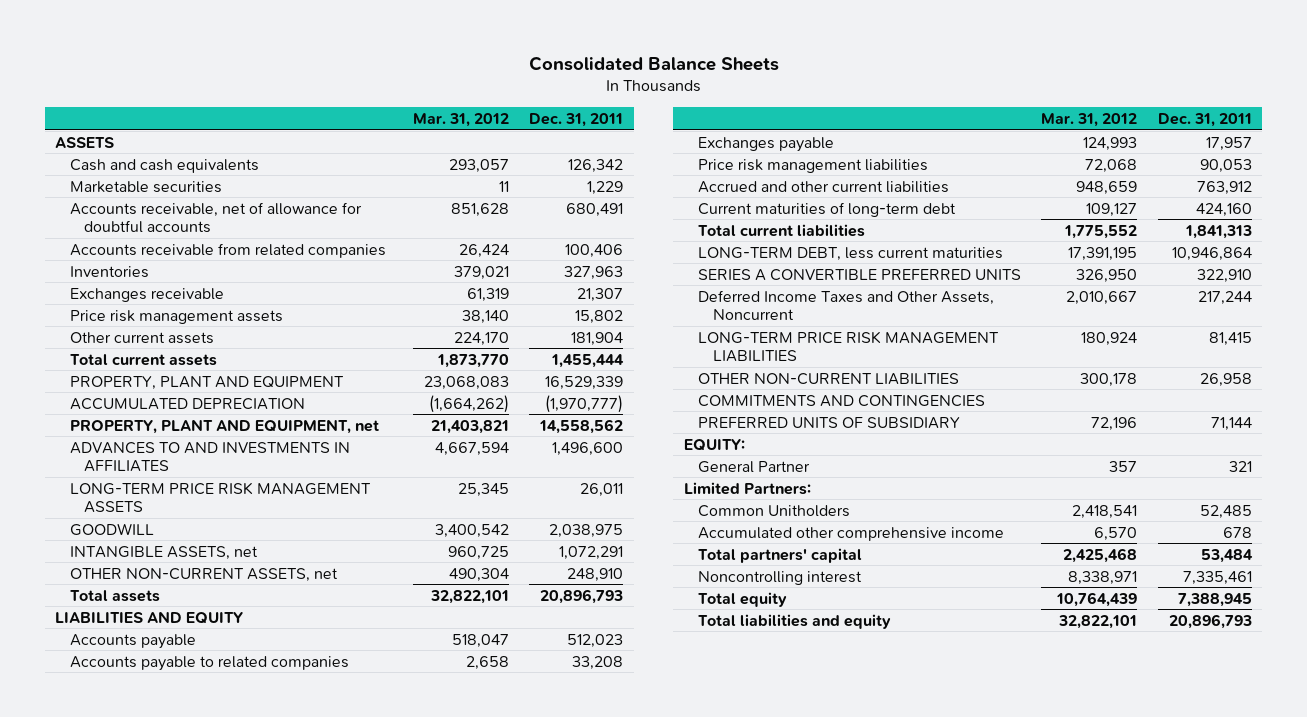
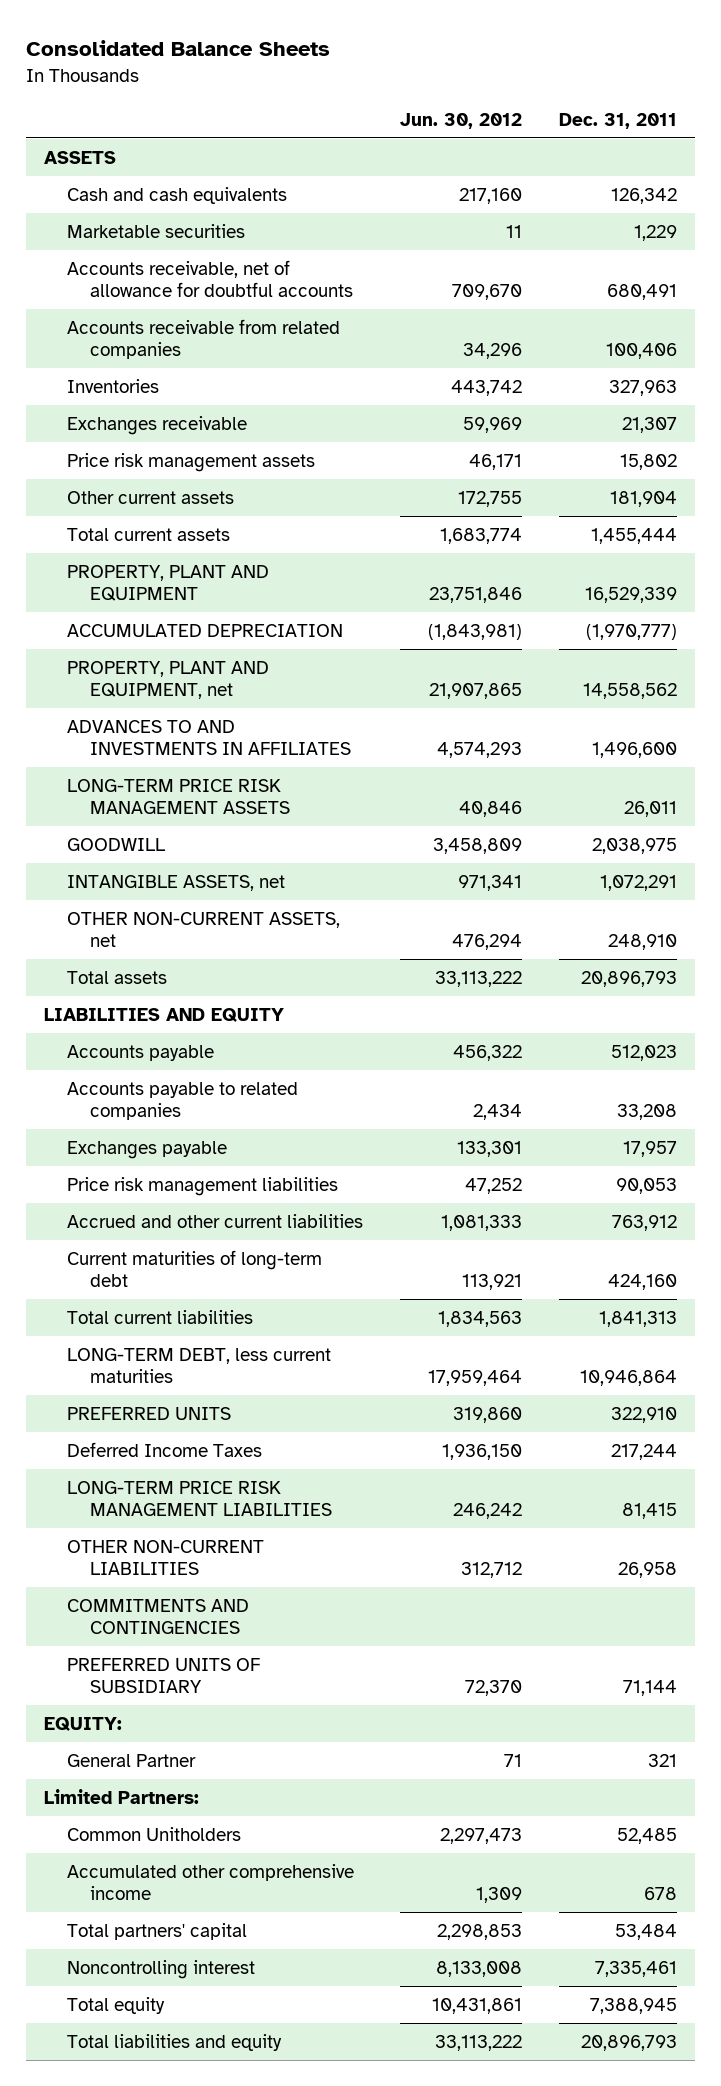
[413,112,510,127] Mar. 31, 2012 -> none
none -> [400,112,523,129] Jun. 30, 2012
[698,268,1022,281] SERIES A CONVERTIBLE PREFERRED UNITS -> [67,1407,232,1421] PREFERRED UNITS
[698,289,995,320] Deferred Income Taxes and Other Assets, Noncurrent -> [67,1442,263,1458] Deferred Income Taxes

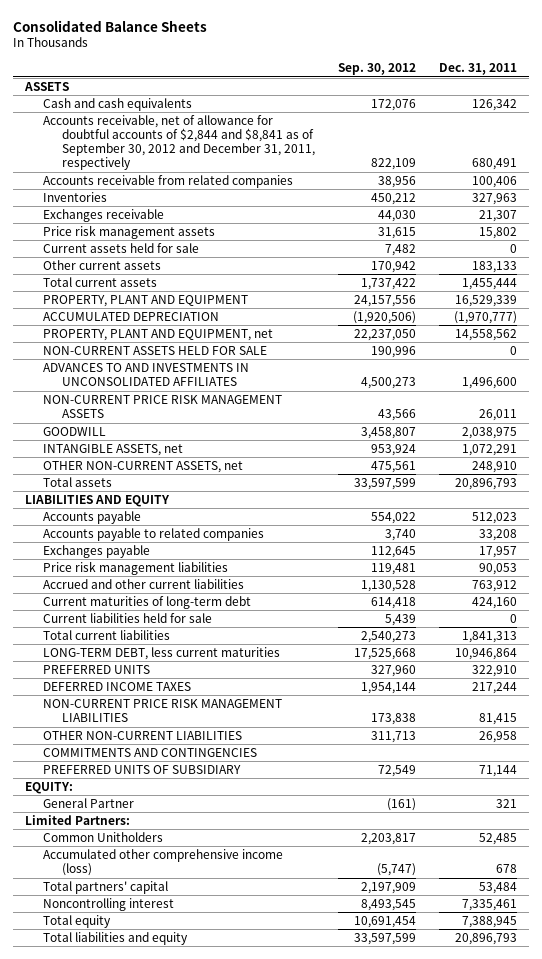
[400,112,523,129] Jun. 30, 2012 -> none
none -> [338,63,417,76] Sep. 30, 2012
[67,224,246,239] Marketable securities -> none
[67,260,354,298] Accounts receivable, net of allowance for doubtful accounts -> [43,114,315,171] Accounts receivable, net of allowance for doubtful accounts of $2,844 and $8,841 as of September 30, 2012 and December 31, 2011, respectively
none -> [43,242,200,253] Current assets held for sale
[609,491,677,508] 181,904 -> [472,260,518,273] 183,133
none -> [43,345,268,355] NON-CURRENT ASSETS HELD FOR SALE
[67,720,352,756] ADVANCES TO AND INVESTMENTS IN AFFILIATES -> [43,362,250,387] ADVANCES TO AND INVESTMENTS IN UNCONSOLIDATED AFFILIATES
[67,779,291,815] LONG-TERM PRICE RISK MANAGEMENT ASSETS -> [43,394,283,419] NON-CURRENT PRICE RISK MANAGEMENT ASSETS
none -> [43,612,213,623] Current liabilities held for sale
[67,1442,263,1458] Deferred Income Taxes -> [43,681,192,691] DEFERRED INCOME TAXES
[67,1481,333,1517] LONG-TERM PRICE RISK MANAGEMENT LIABILITIES -> [43,698,283,723] NON-CURRENT PRICE RISK MANAGEMENT LIABILITIES
[67,1864,355,1901] Accumulated other comprehensive income -> [43,848,284,877] Accumulated other comprehensive income (loss)

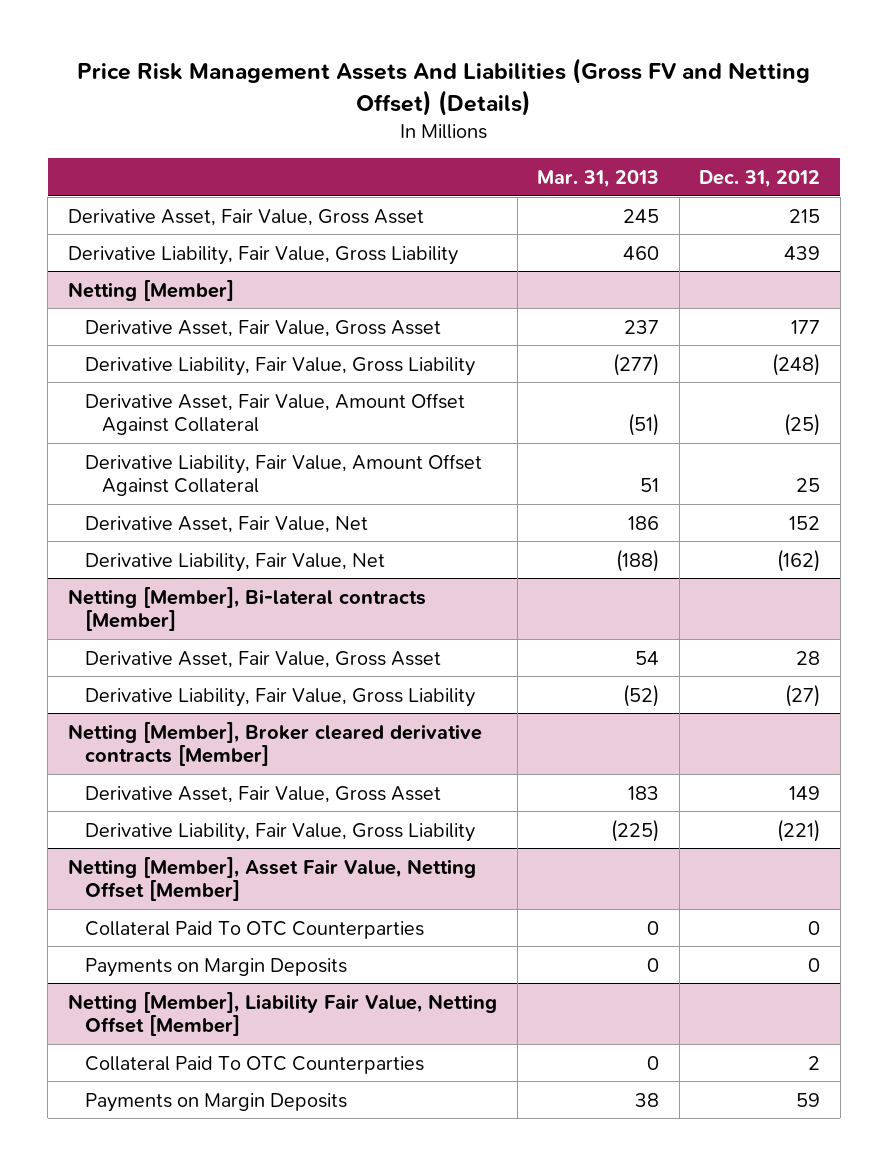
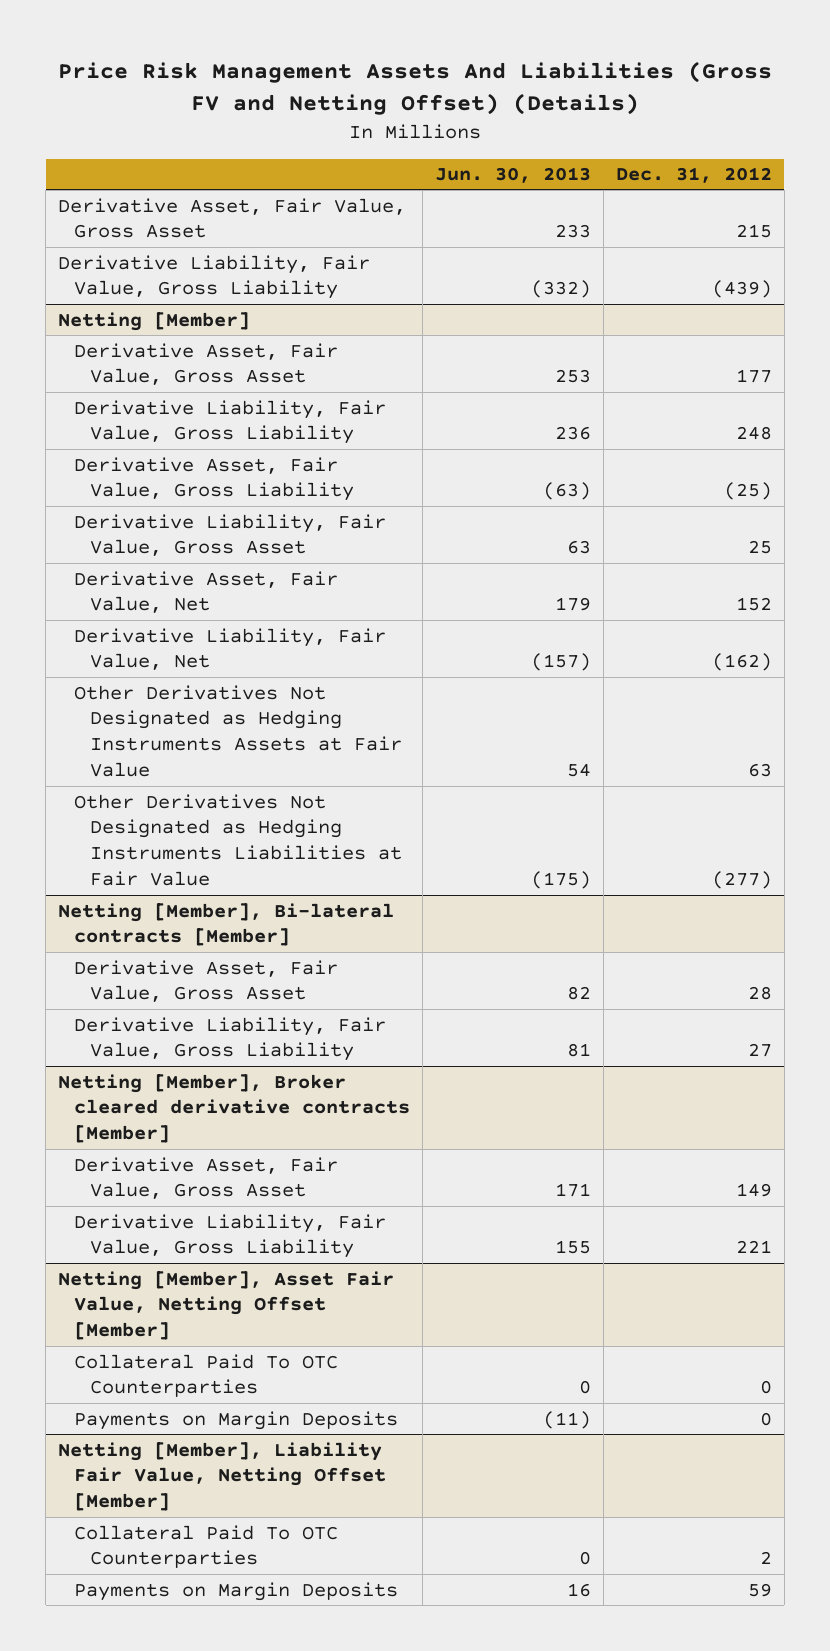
[537,169,660,188] Mar. 31, 2013 -> none
none -> [435,167,592,184] Jun. 30, 2013
[784,245,821,260] 439 -> [711,280,772,299] (439)
[84,392,465,435] Derivative Asset, Fair Value, Amount Offset Against Collateral -> none
[84,453,482,496] Derivative Liability, Fair Value, Amount Offset Against Collateral -> none
[772,352,821,376] (248) -> [735,426,772,441] 248
none -> [74,456,355,502] Derivative Asset, Fair Value, Gross Liability
none -> [74,513,387,557] Derivative Liability, Fair Value, Gross Asset
none -> [74,684,403,778] Other Derivatives Not Designated as Hedging Instruments Assets at Fair Value
none -> [74,793,403,887] Other Derivatives Not Designated as Hedging Instruments Liabilities at Fair Value
[785,683,821,707] (27) -> [747,1043,772,1058] 27
[777,818,821,842] (221) -> [735,1240,772,1254] 221

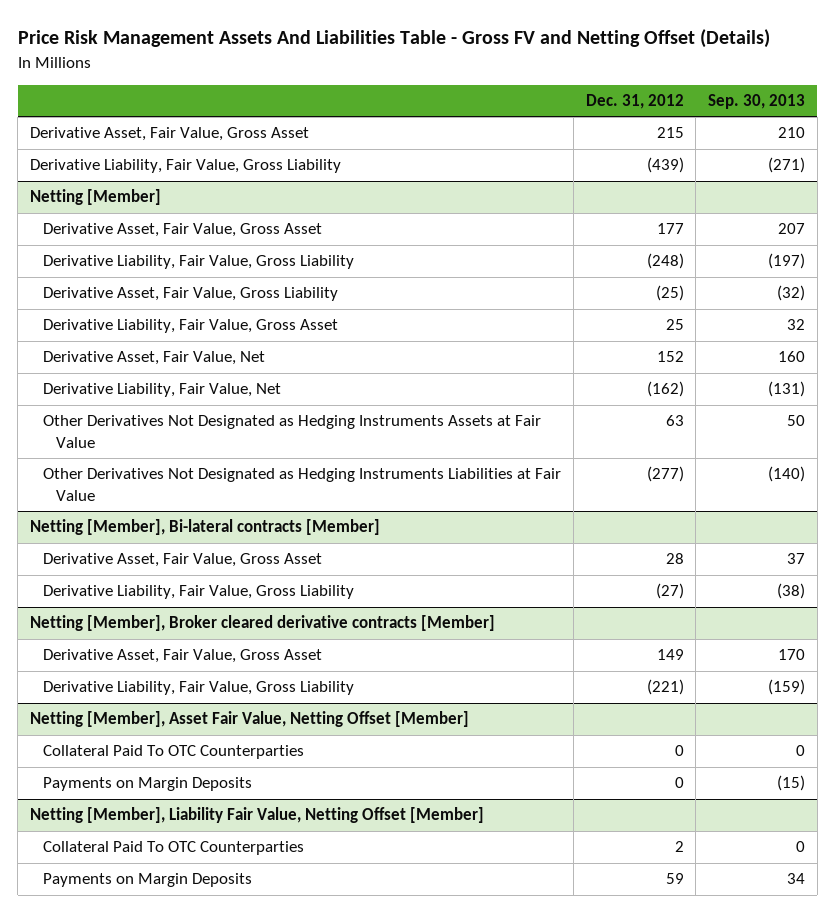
[58,60,773,116] Price Risk Management Assets And Liabilities (Gross FV and Netting Offset) (Details) -> [17,29,770,49] Price Risk Management Assets And Liabilities Table - Gross FV and Netting Offset (Details)
[435,167,592,184] Jun. 30, 2013 -> none
none -> [708,93,806,109] Sep. 30, 2013
[735,426,772,441] 248 -> [646,253,684,270] (248)
[747,1043,772,1058] 27 -> [655,583,684,600] (27)
[735,1240,772,1254] 221 -> [646,679,684,696] (221)

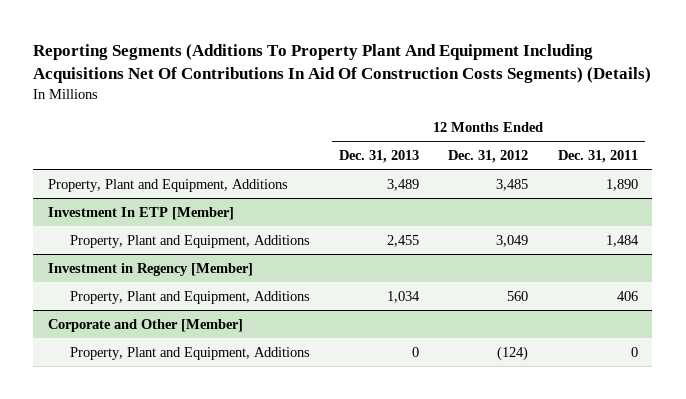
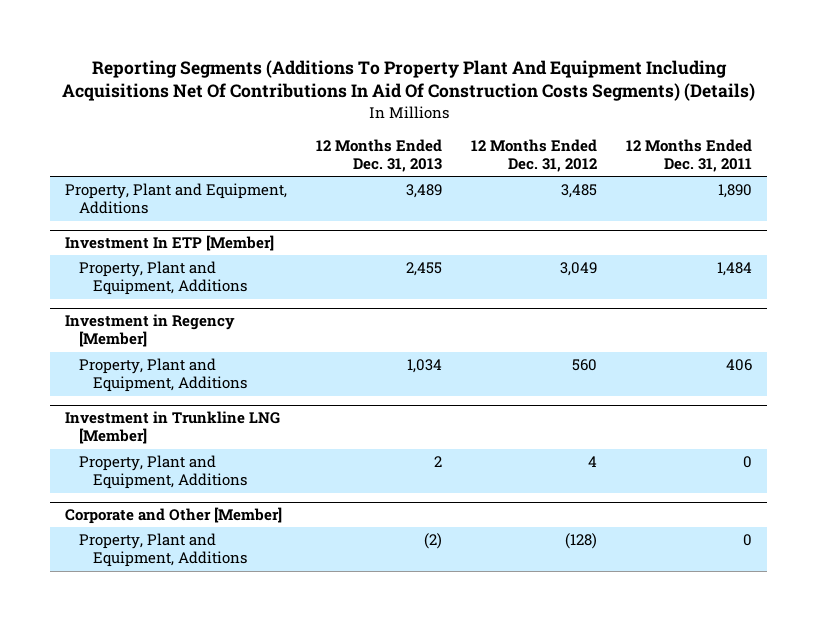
none -> [64,411,280,445] Investment in Trunkline LNG [Member]
none -> [79,455,248,490] Property, Plant and Equipment, Additions
[412,346,420,357] 0 -> [424,533,443,550] (2)
[497,345,529,361] (124) -> [565,533,598,550] (128)

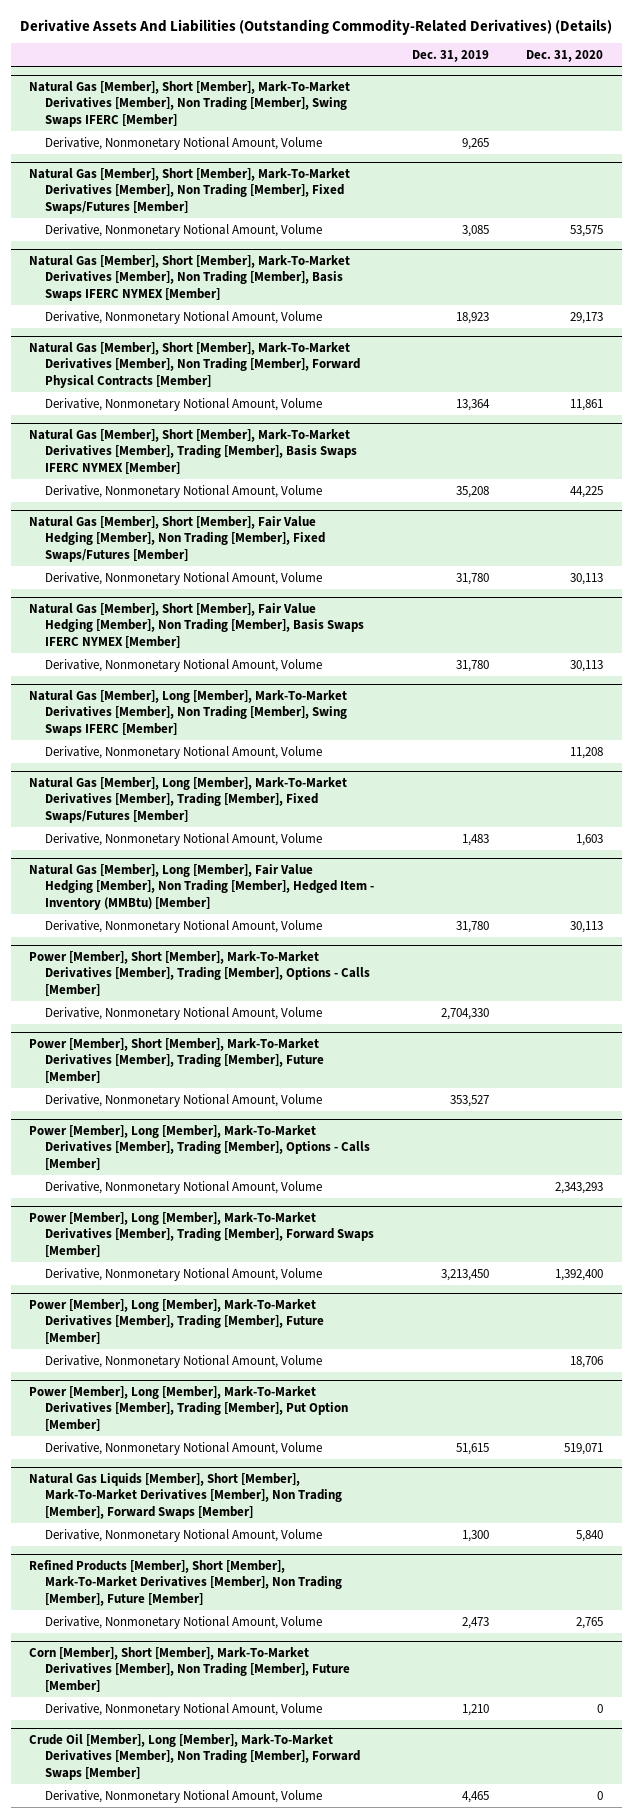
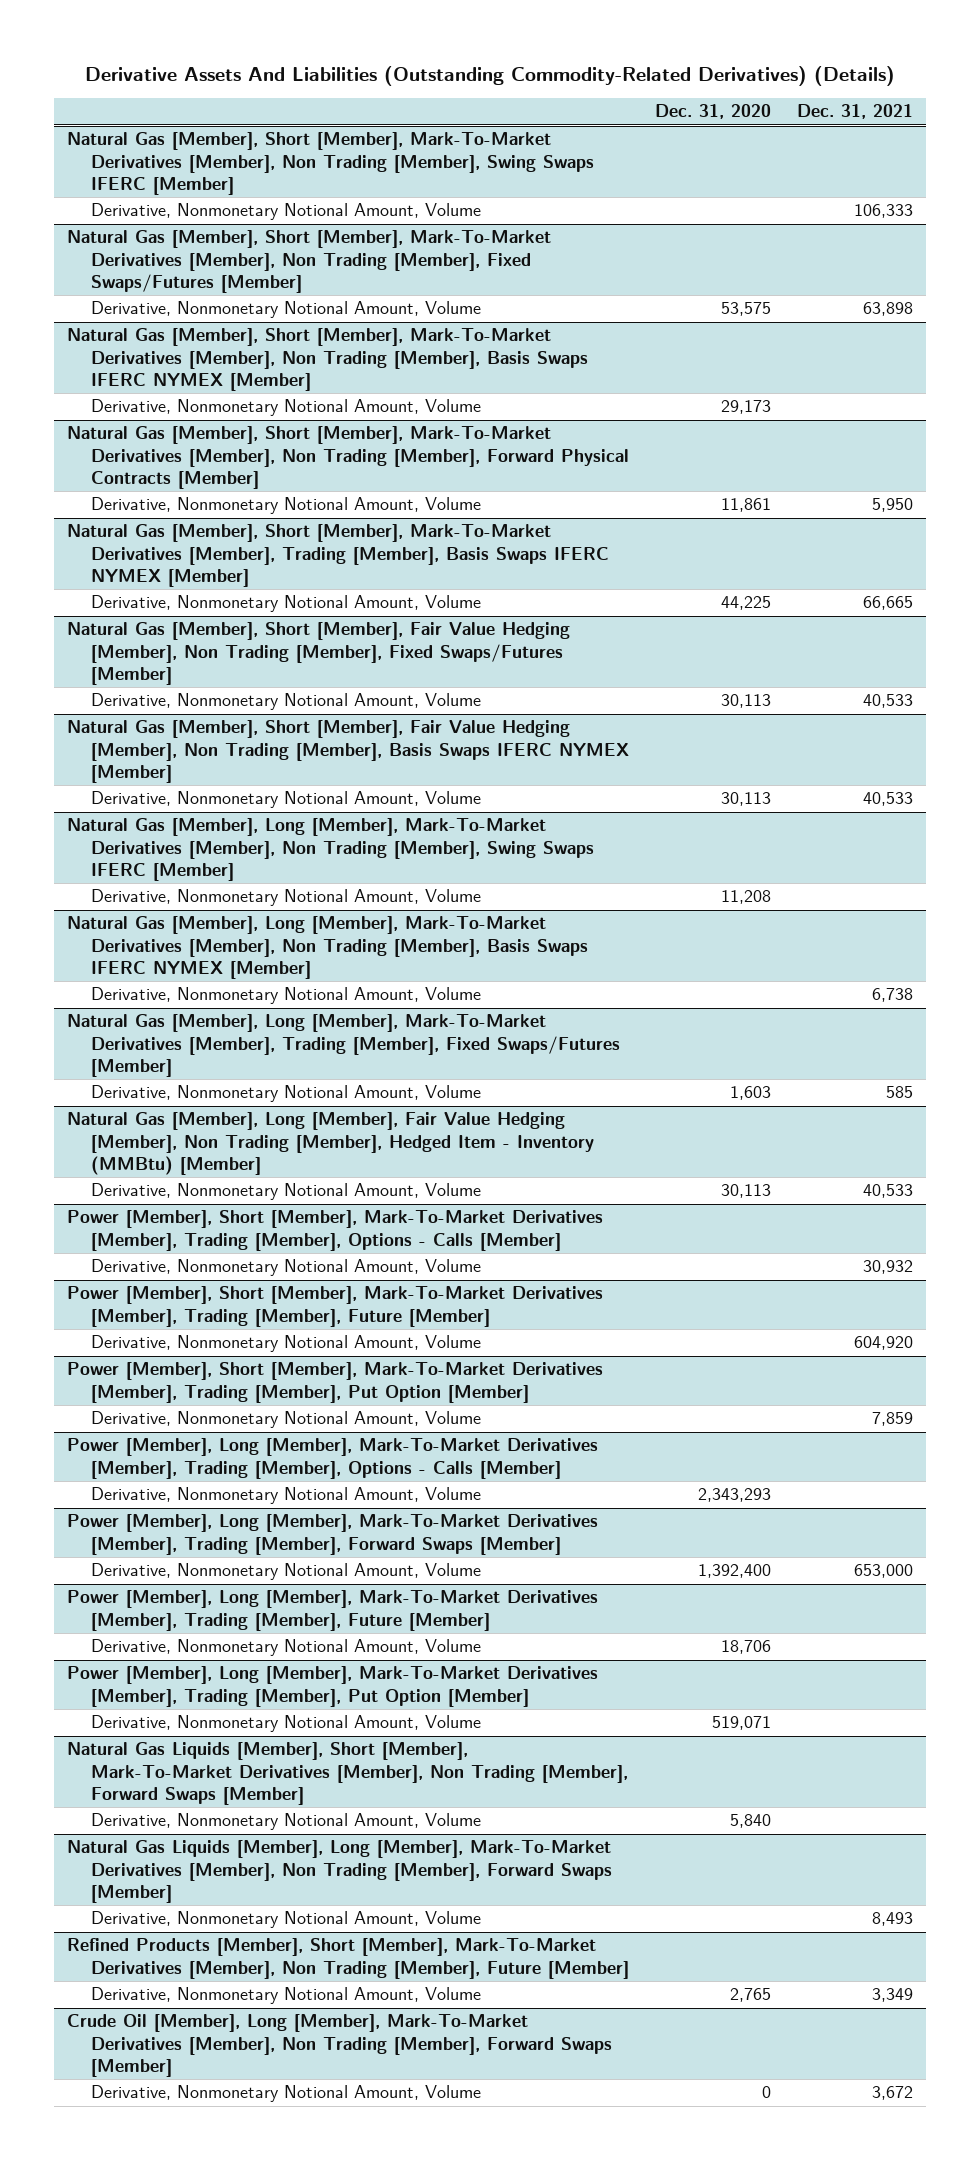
[411,50,489,63] Dec. 31, 2019 -> none
none -> [797,104,914,120] Dec. 31, 2021
none -> [66,916,589,980] Natural Gas [Member], Long [Member], Mark-To-Market Derivatives [Member], Non Trading [Member], Basis Swaps IFERC NYMEX [Member]
none -> [91,987,482,1005] Derivative, Nonmonetary Notional Amount, Volume
none -> [66,1362,603,1403] Power [Member], Short [Member], Mark-To-Market Derivatives [Member], Trading [Member], Put Option [Member]
none -> [91,1411,482,1429] Derivative, Nonmonetary Notional Amount, Volume
none -> [66,1840,613,1904] Natural Gas Liquids [Member], Long [Member], Mark-To-Market Derivatives [Member], Non Trading [Member], Forward Swaps [Member]
none -> [91,1911,482,1929] Derivative, Nonmonetary Notional Amount, Volume
[29,1646,351,1692] Corn [Member], Short [Member], Mark-To-Market Derivatives [Member], Non Trading [Member], Future [Member] -> none
[45,1702,323,1716] Derivative, Nonmonetary Notional Amount, Volume -> none

